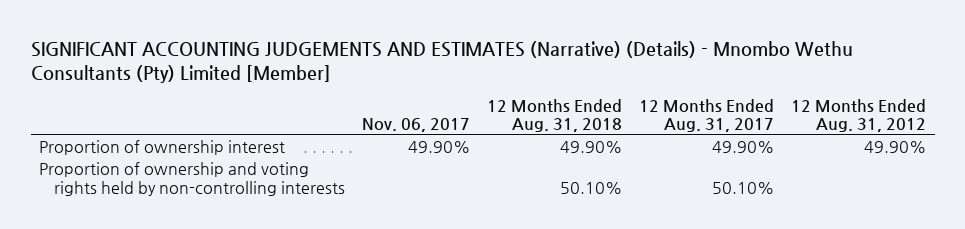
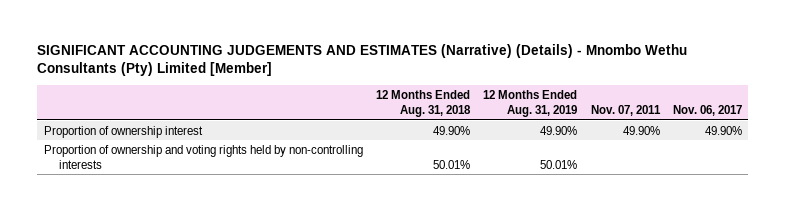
[638,98,774,133] 12 Months Ended Aug. 31, 2017 -> none
[790,98,926,133] 12 Months Ended Aug. 31, 2012 -> none
none -> [483,89,578,117] 12 Months Ended Aug. 31, 2019
none -> [590,104,661,116] Nov. 07, 2011
[559,181,622,194] 50.10% -> [433,159,471,169] 50.01%

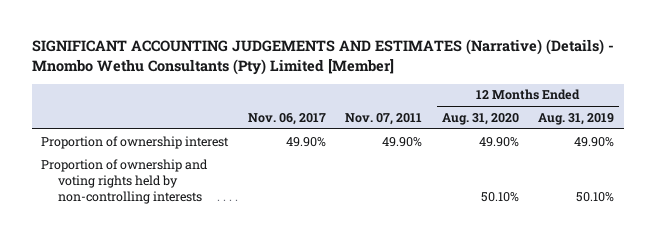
[376,89,472,117] 12 Months Ended Aug. 31, 2018 -> none
none -> [441,112,519,125] Aug. 31, 2020
[540,159,578,169] 50.01% -> [576,191,615,202] 50.10%

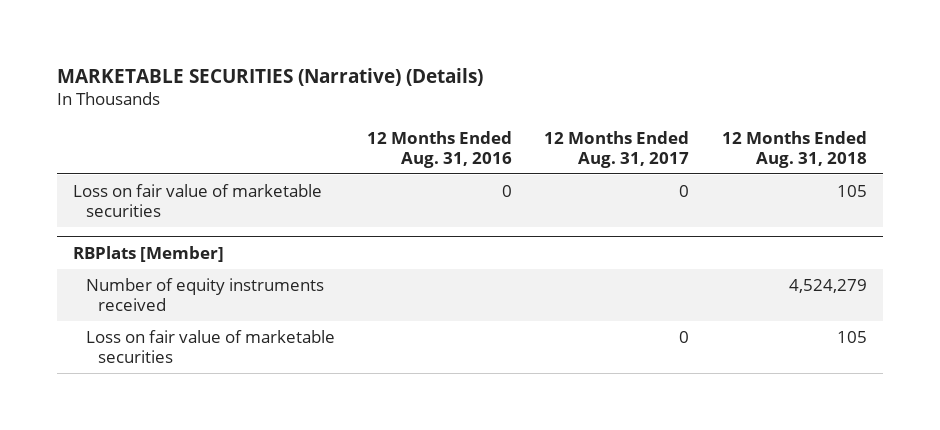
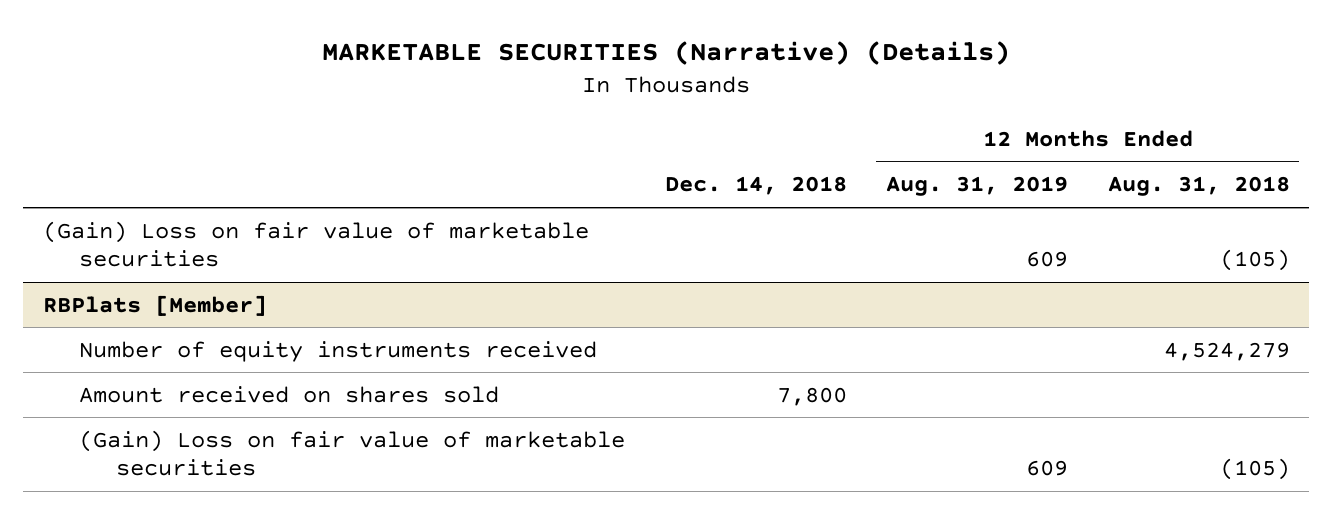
[367,131,513,168] 12 Months Ended Aug. 31, 2016 -> none
[544,131,690,168] 12 Months Ended Aug. 31, 2017 -> none
none -> [664,176,847,196] Dec. 14, 2018
none -> [886,176,1069,197] Aug. 31, 2019
[73,184,323,217] Loss on fair value of marketable securities -> [43,220,590,267] (Gain) Loss on fair value of marketable securities
[836,185,867,198] 105 -> [1219,248,1290,271] (105)
none -> [79,385,500,403] Amount received on shares sold
[85,330,335,363] Loss on fair value of marketable securities -> [79,429,626,476] (Gain) Loss on fair value of marketable securities
[836,331,867,344] 105 -> [1219,457,1290,480] (105)

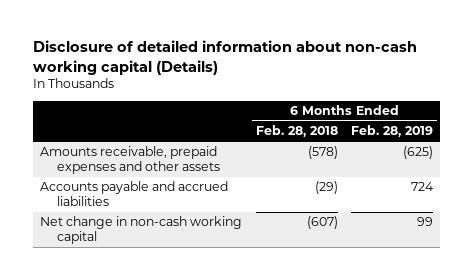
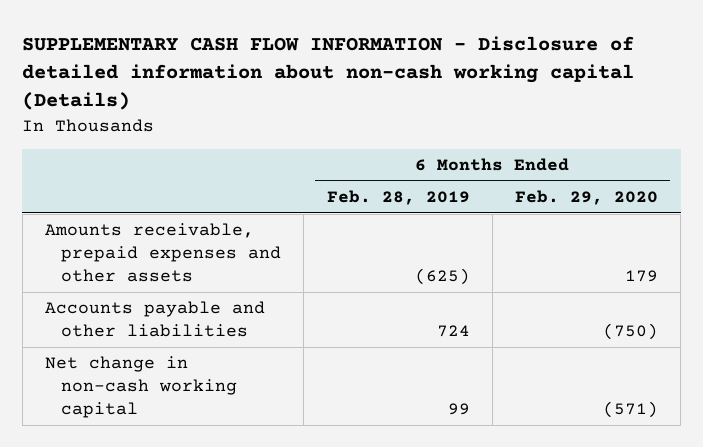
[33,40,418,75] Disclosure of detailed information about non-cash working capital (Details) -> [22,36,635,111] SUPPLEMENTARY CASH FLOW INFORMATION - Disclosure of detailed information about non-cash working capital (Details)
[255,125,338,138] Feb. 28, 2018 -> none
none -> [515,189,659,205] Feb. 29, 2020
[40,181,229,206] Accounts payable and accrued liabilities -> [44,301,265,338] Accounts payable and other liabilities

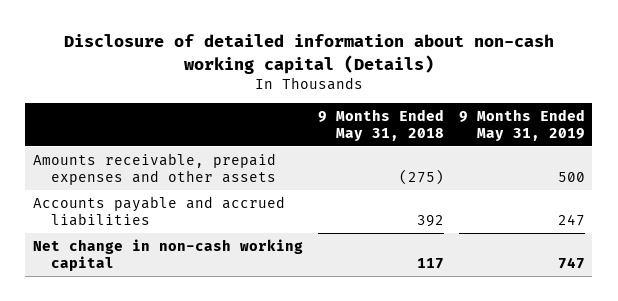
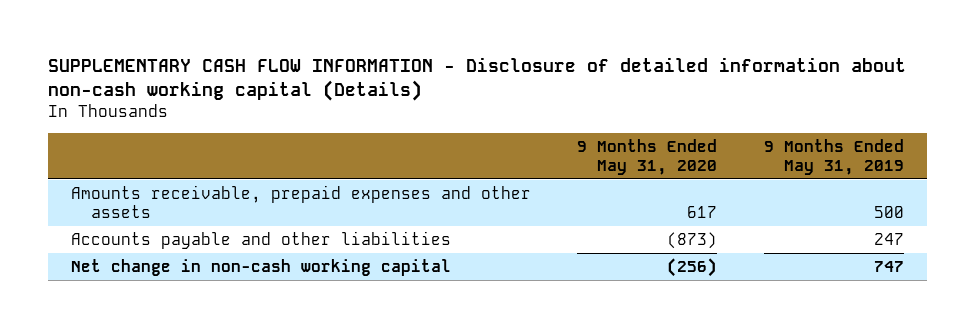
[63,34,554,74] Disclosure of detailed information about non-cash working capital (Details) -> [47,56,906,102] SUPPLEMENTARY CASH FLOW INFORMATION - Disclosure of detailed information about non-cash working capital (Details)
[317,108,444,141] 9 Months Ended May 31, 2018 -> none
none -> [577,138,718,175] 9 Months Ended May 31, 2020
[32,195,285,226] Accounts payable and accrued liabilities -> [70,230,451,249] Accounts payable and other liabilities

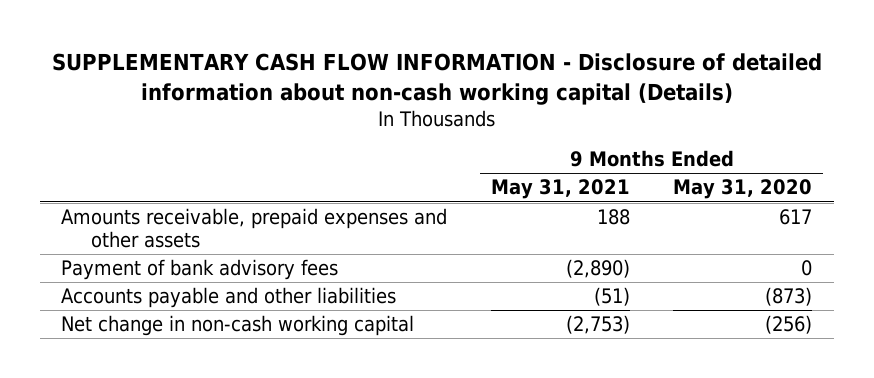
[763,138,904,175] 9 Months Ended May 31, 2019 -> none
none -> [490,179,630,200] May 31, 2021
none -> [61,259,339,281] Payment of bank advisory fees

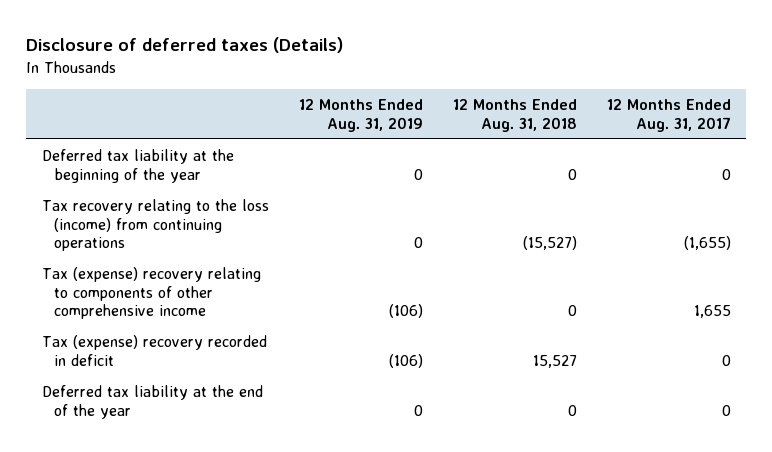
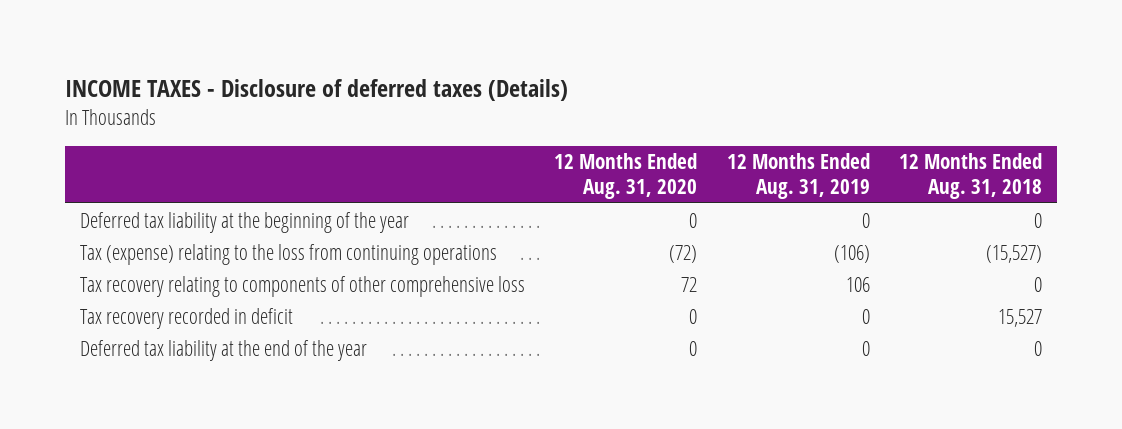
[26,37,344,54] Disclosure of deferred taxes (Details) -> [65,79,569,102] INCOME TAXES - Disclosure of deferred taxes (Details)
[606,98,731,132] 12 Months Ended Aug. 31, 2017 -> none
none -> [554,153,698,200] 12 Months Ended Aug. 31, 2020
[41,198,269,252] Tax recovery relating to the loss (income) from continuing operations -> [79,243,497,265] Tax (expense) relating to the loss from continuing operations
[413,237,423,249] 0 -> [833,244,870,263] (106)
[41,266,261,320] Tax (expense) recovery relating to components of other comprehensive income -> [79,275,525,297] Tax recovery relating to components of other comprehensive loss
[388,304,423,319] (106) -> [845,276,870,292] 106
[41,334,267,366] Tax (expense) recovery recorded in deficit -> [79,307,293,329] Tax recovery recorded in deficit
[388,353,423,368] (106) -> [861,308,870,324] 0

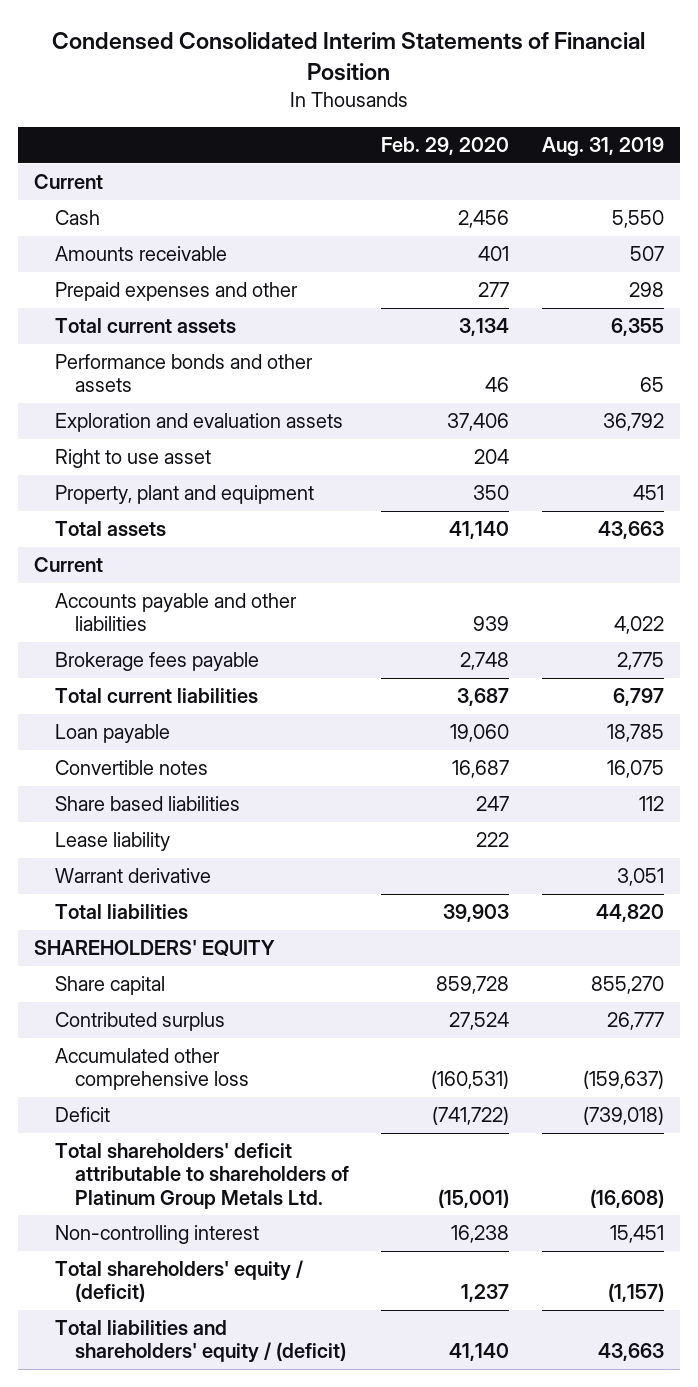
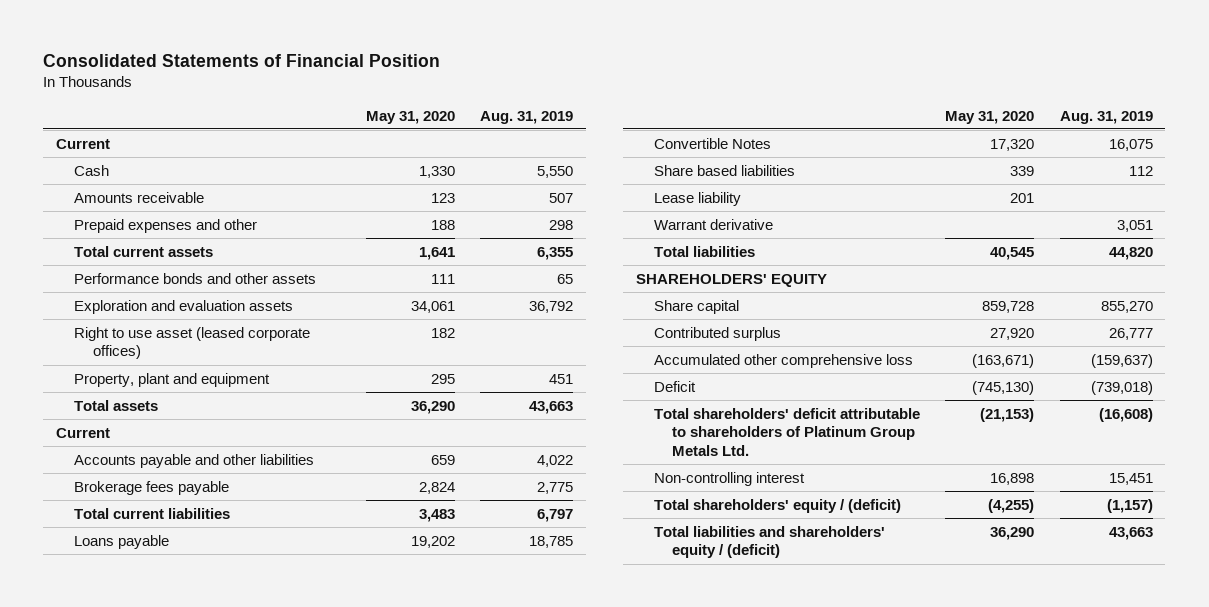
[51,31,645,81] Condensed Consolidated Interim Statements of Financial Position -> [43,53,441,67] Consolidated Statements of Financial Position
[381,136,510,155] Feb. 29, 2020 -> none
none -> [365,110,455,124] May 31, 2020
[54,449,211,469] Right to use asset -> [74,326,311,360] Right to use asset (leased corporate offices)
[54,724,170,744] Loan payable -> [74,534,170,549] Loans payable
[54,760,208,776] Convertible notes -> [653,137,771,149] Convertible Notes

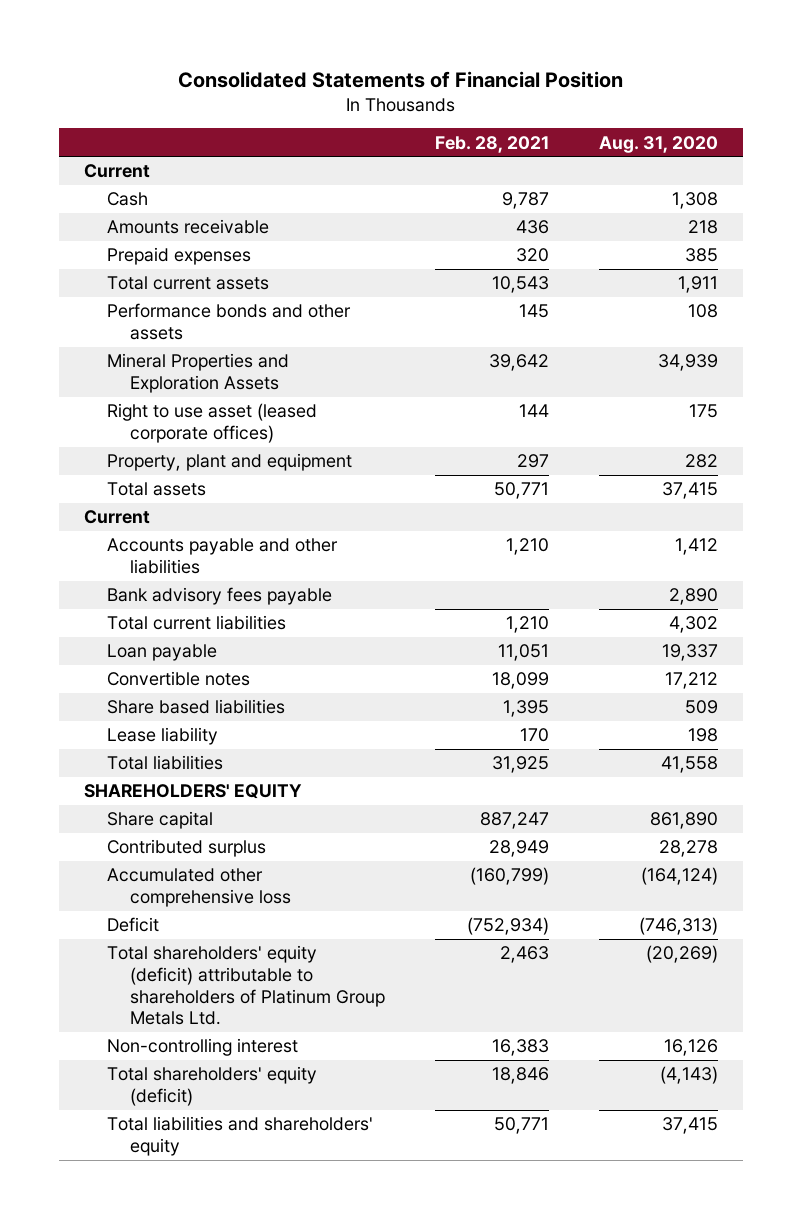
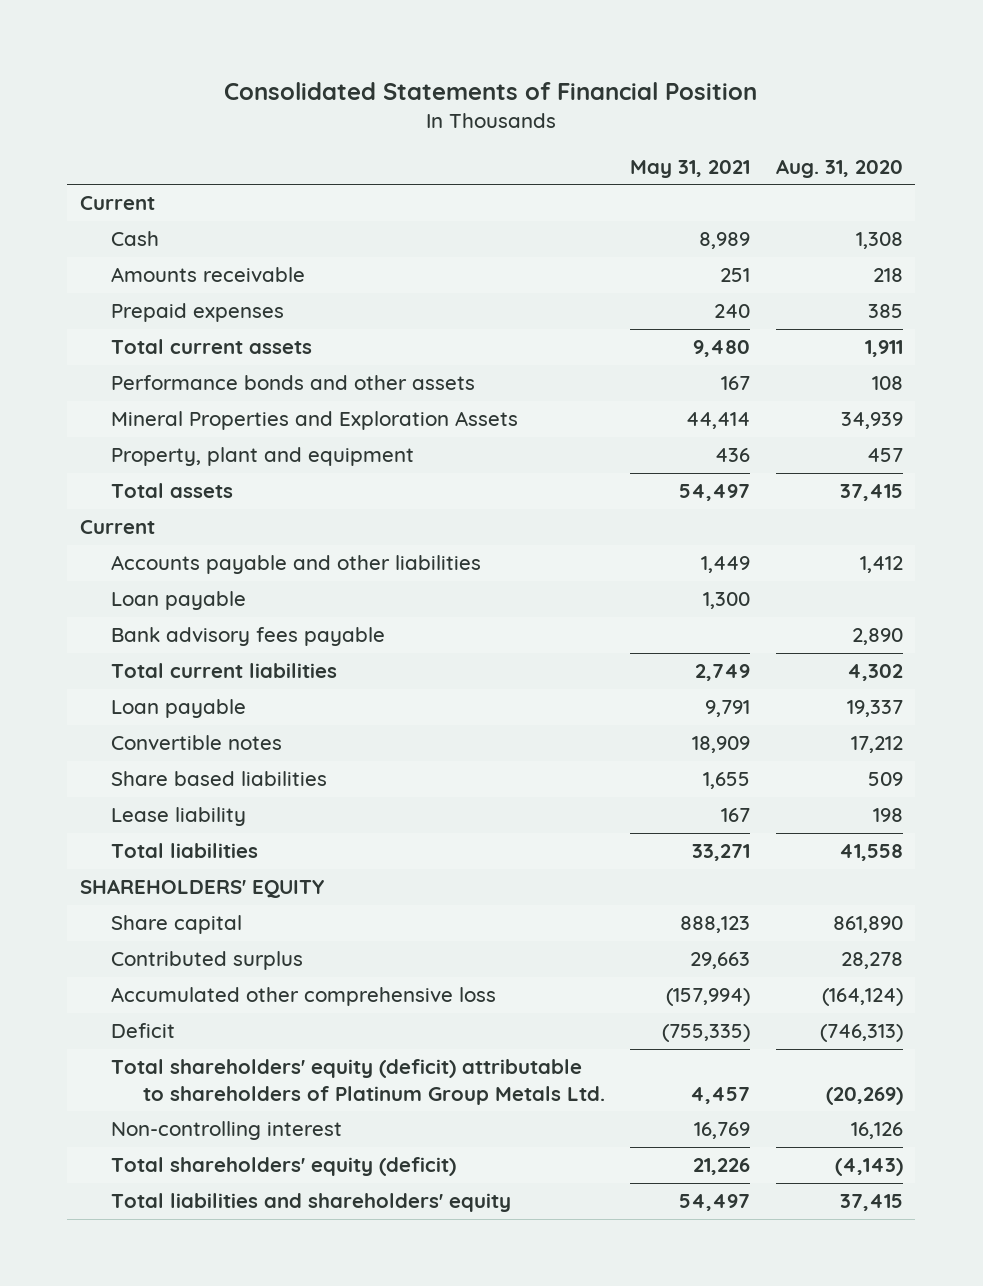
[435,135,550,153] Feb. 28, 2021 -> none
none -> [630,159,751,178] May 31, 2021
[107,403,318,443] Right to use asset (leased corporate offices) -> none
[685,454,719,469] 282 -> [866,448,903,463] 457
none -> [111,591,247,611] Loan payable

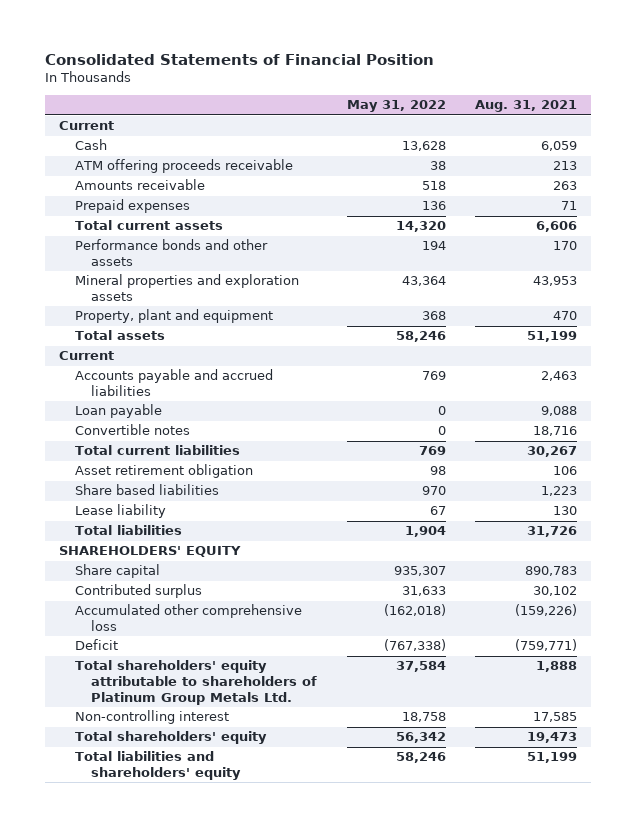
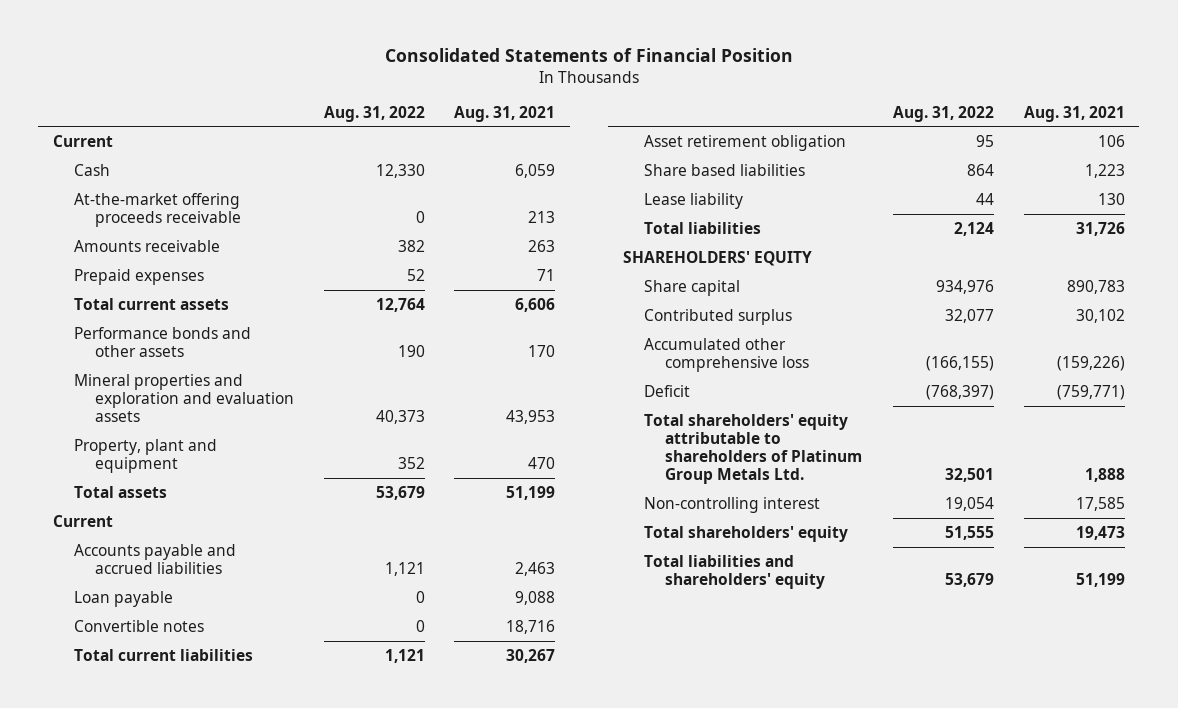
[346,100,446,113] May 31, 2022 -> none
none -> [323,105,425,122] Aug. 31, 2022
[75,159,294,174] ATM offering proceeds receivable -> [74,192,242,227] At-the-market offering proceeds receivable
[75,274,300,302] Mineral properties and exploration assets -> [74,373,295,422] Mineral properties and exploration and evaluation assets

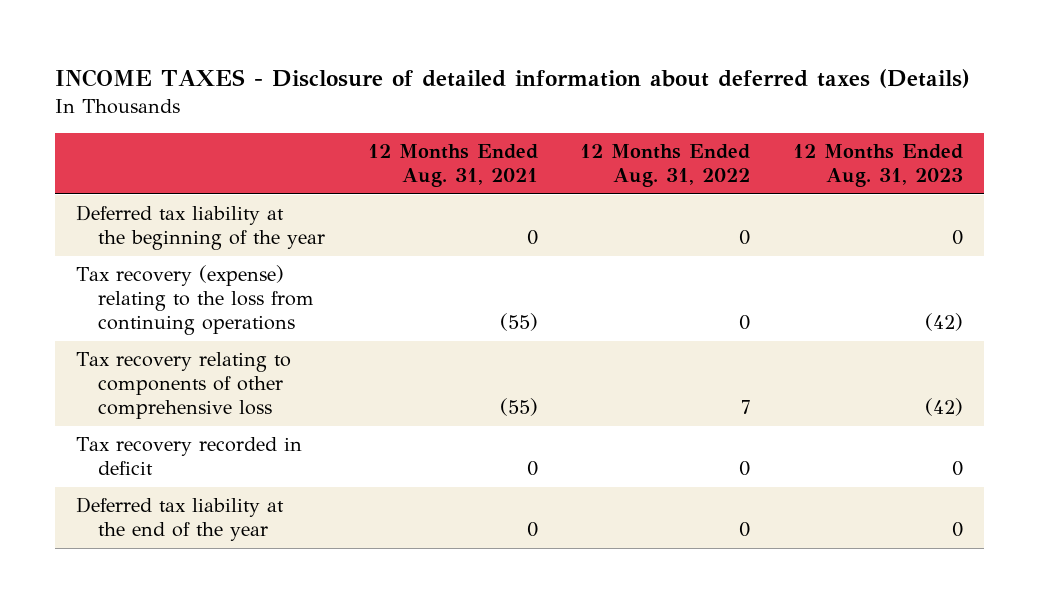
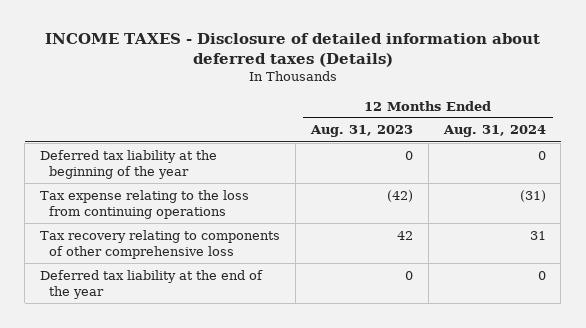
[367,143,538,187] 12 Months Ended Aug. 31, 2021 -> none
[580,143,751,187] 12 Months Ended Aug. 31, 2022 -> none
none -> [442,125,546,138] Aug. 31, 2024
[76,437,303,476] Tax recovery recorded in deficit -> none
[76,265,315,336] Tax recovery (expense) relating to the loss from continuing operations -> [39,189,249,219] Tax expense relating to the loss from continuing operations
[924,398,963,417] (42) -> [396,230,413,240] 42

